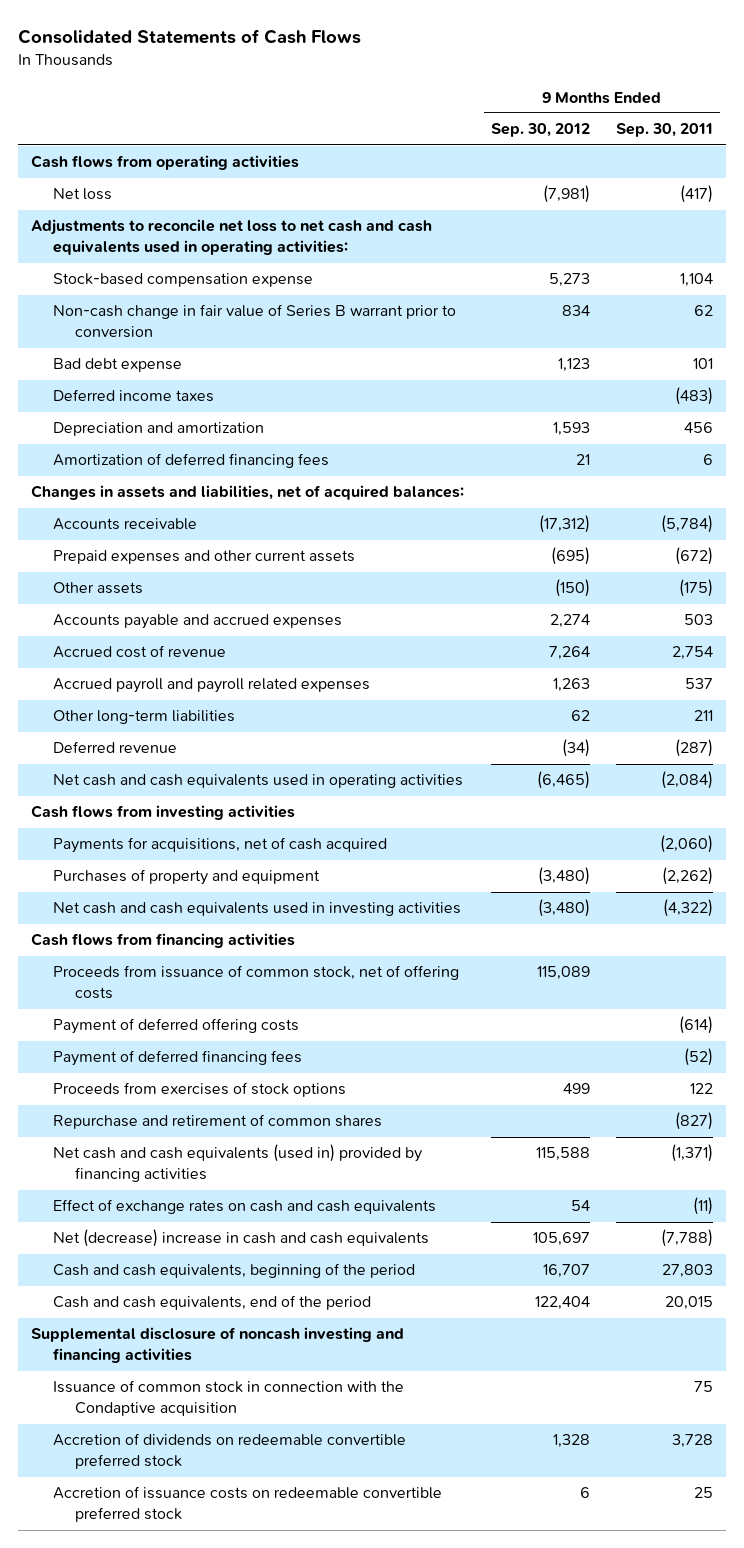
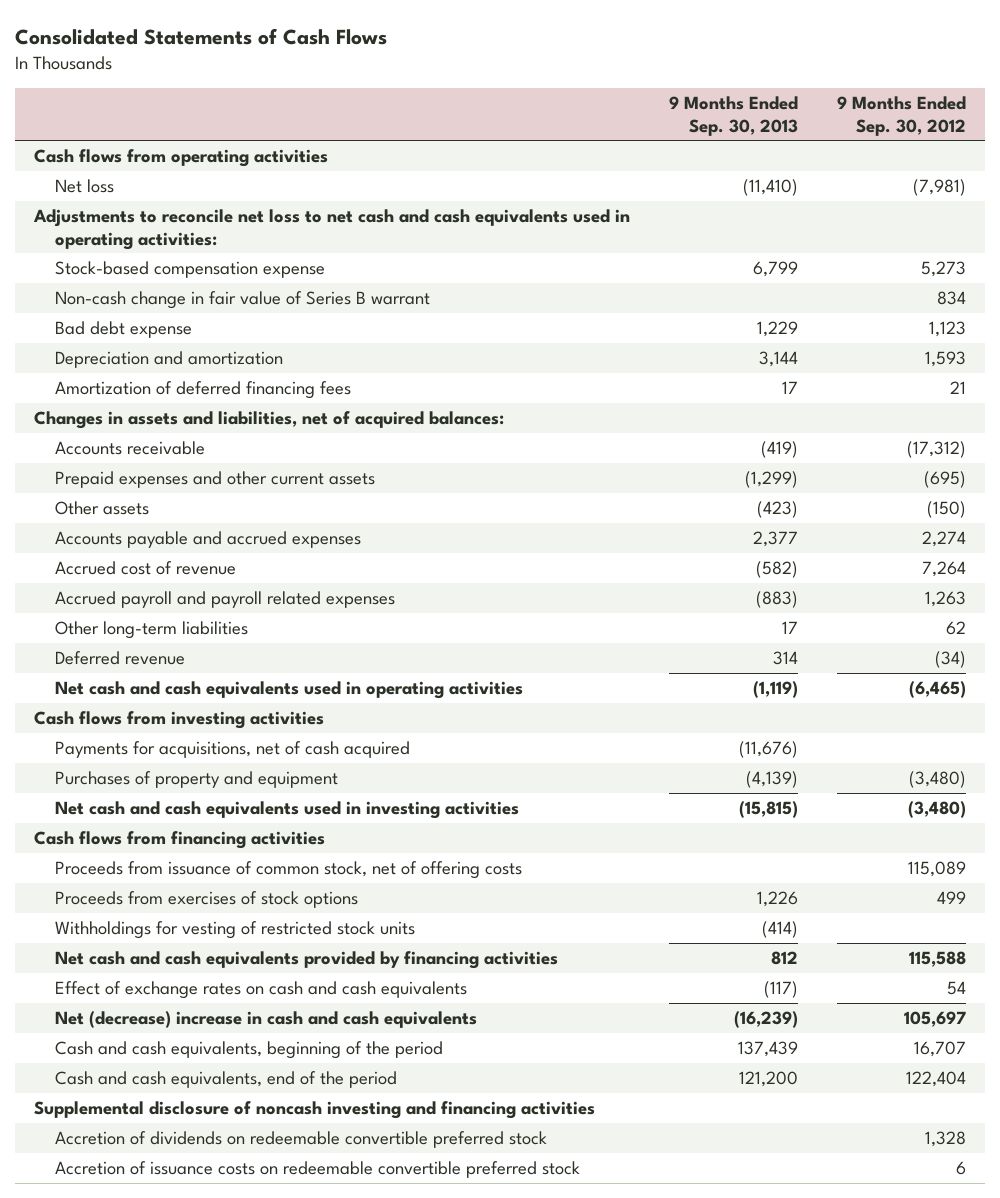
[616,123,714,138] Sep. 30, 2011 -> none
none -> [669,96,799,136] 9 Months Ended Sep. 30, 2013
[52,304,456,339] Non-cash change in fair value of Series B warrant prior to conversion -> [55,290,431,309] Non-cash change in fair value of Series B warrant
[52,389,214,403] Deferred income taxes -> none
[52,1018,299,1035] Payment of deferred offering costs -> none
[52,1050,302,1067] Payment of deferred financing fees -> none
[52,1114,382,1130] Repurchase and retirement of common shares -> none
none -> [55,920,416,939] Withholdings for vesting of restricted stock units
[52,1144,422,1183] Net cash and cash equivalents (used in) provided by financing activities -> [55,950,559,969] Net cash and cash equivalents provided by financing activities
[52,1380,404,1417] Issuance of common stock in connection with the Condaptive acquisition -> none

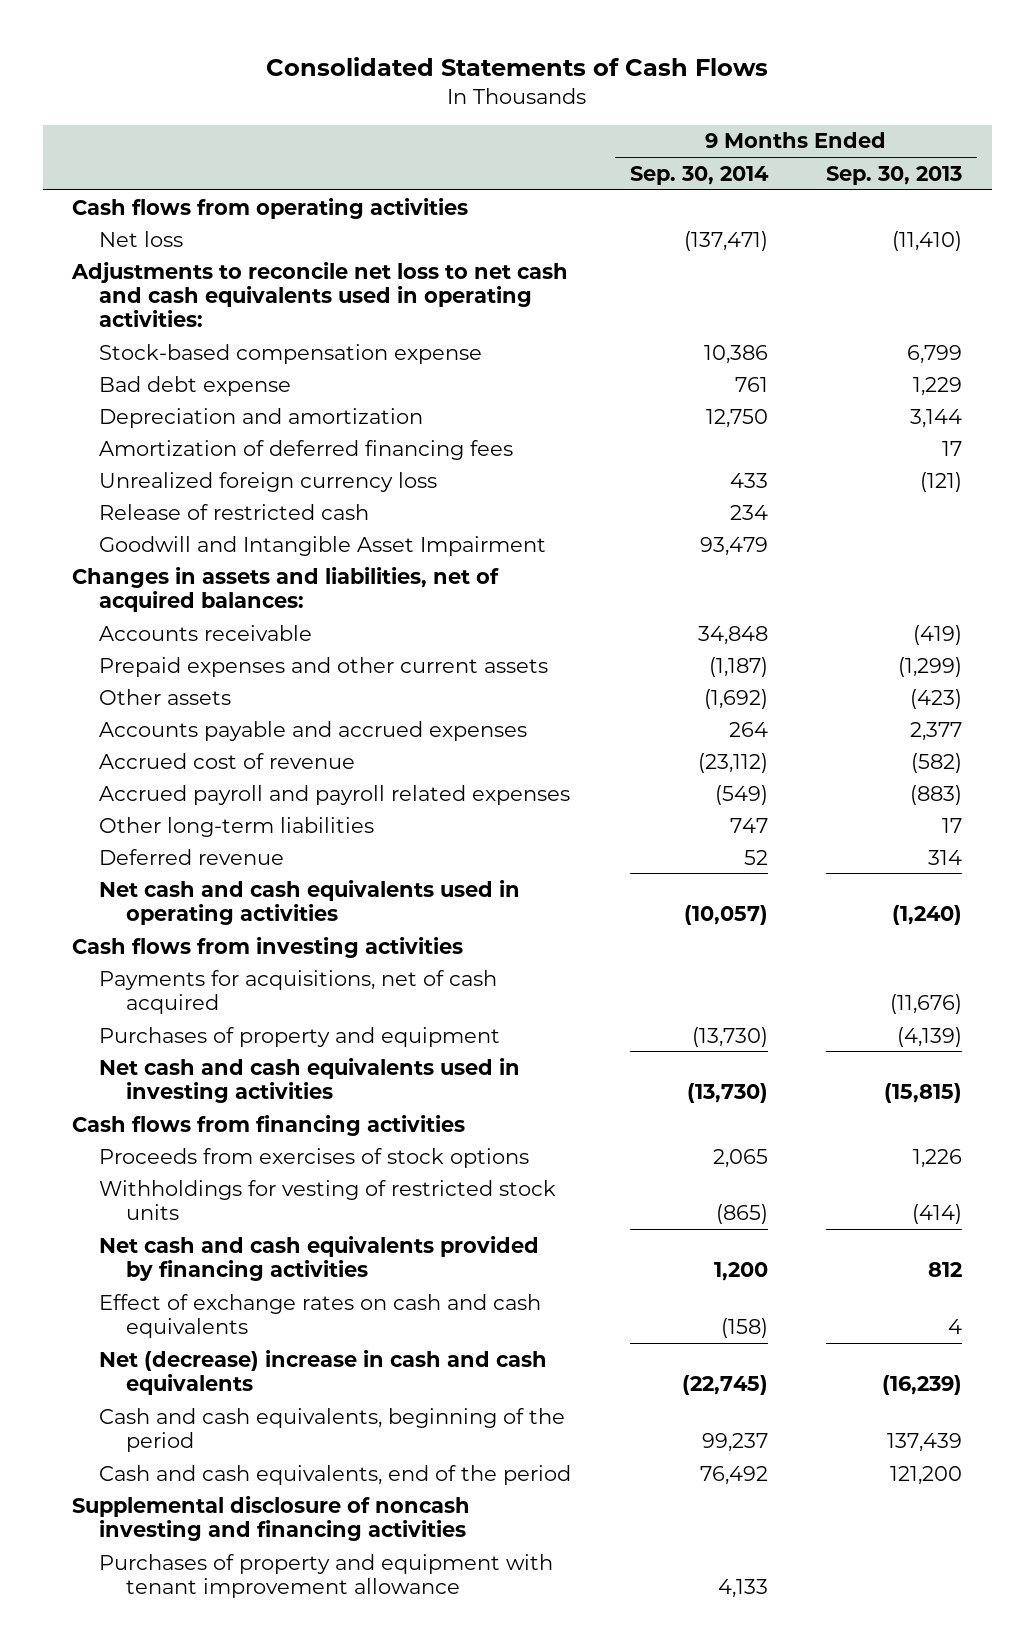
[836,96,966,136] 9 Months Ended Sep. 30, 2012 -> none
none -> [629,165,769,185] Sep. 30, 2014
[55,290,431,309] Non-cash change in fair value of Series B warrant -> none
none -> [99,471,438,492] Unrealized foreign currency loss
none -> [99,503,370,520] Release of restricted cash
none -> [99,535,547,556] Goodwill and Intangible Asset Impairment
[753,680,799,698] (1,119) -> [892,904,963,925] (1,240)
[55,860,523,879] Proceeds from issuance of common stock, net of offering costs -> none
[764,980,799,998] (117) -> [948,1318,963,1334] 4
[55,1130,548,1148] Accretion of dividends on redeemable convertible preferred stock -> none
[55,1160,581,1178] Accretion of issuance costs on redeemable convertible preferred stock -> none
none -> [99,1553,554,1598] Purchases of property and equipment with tenant improvement allowance

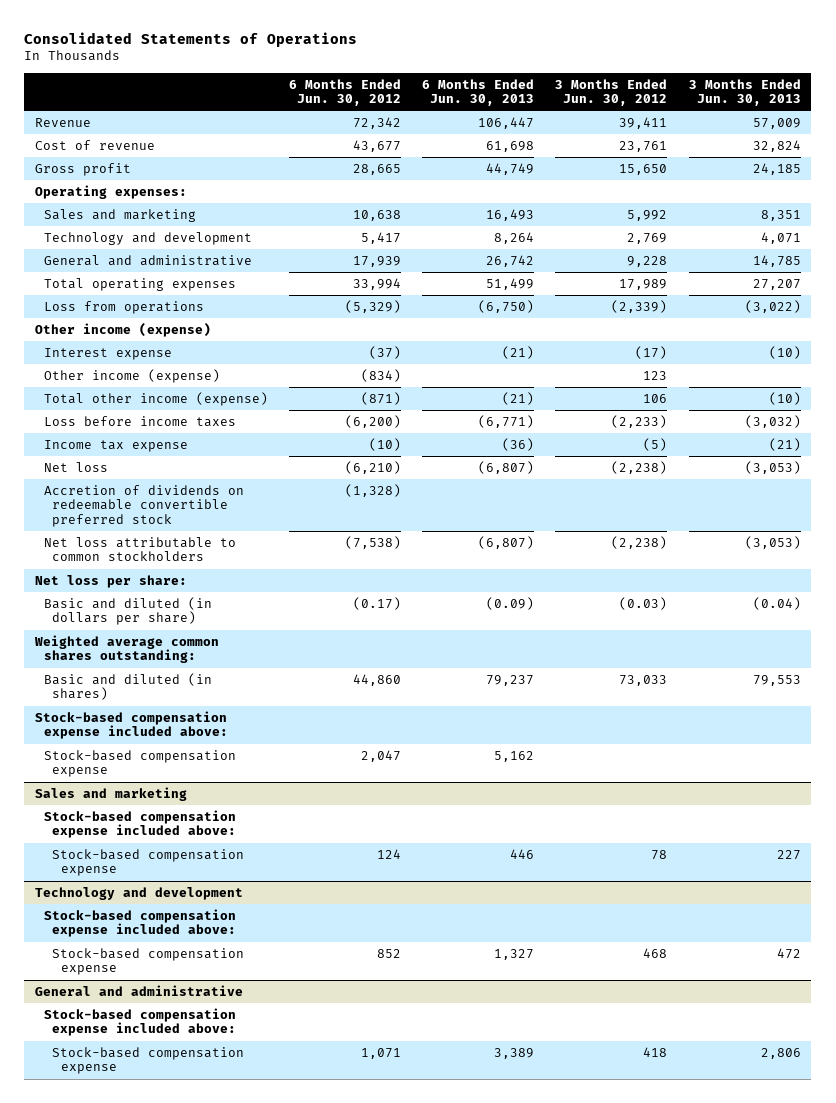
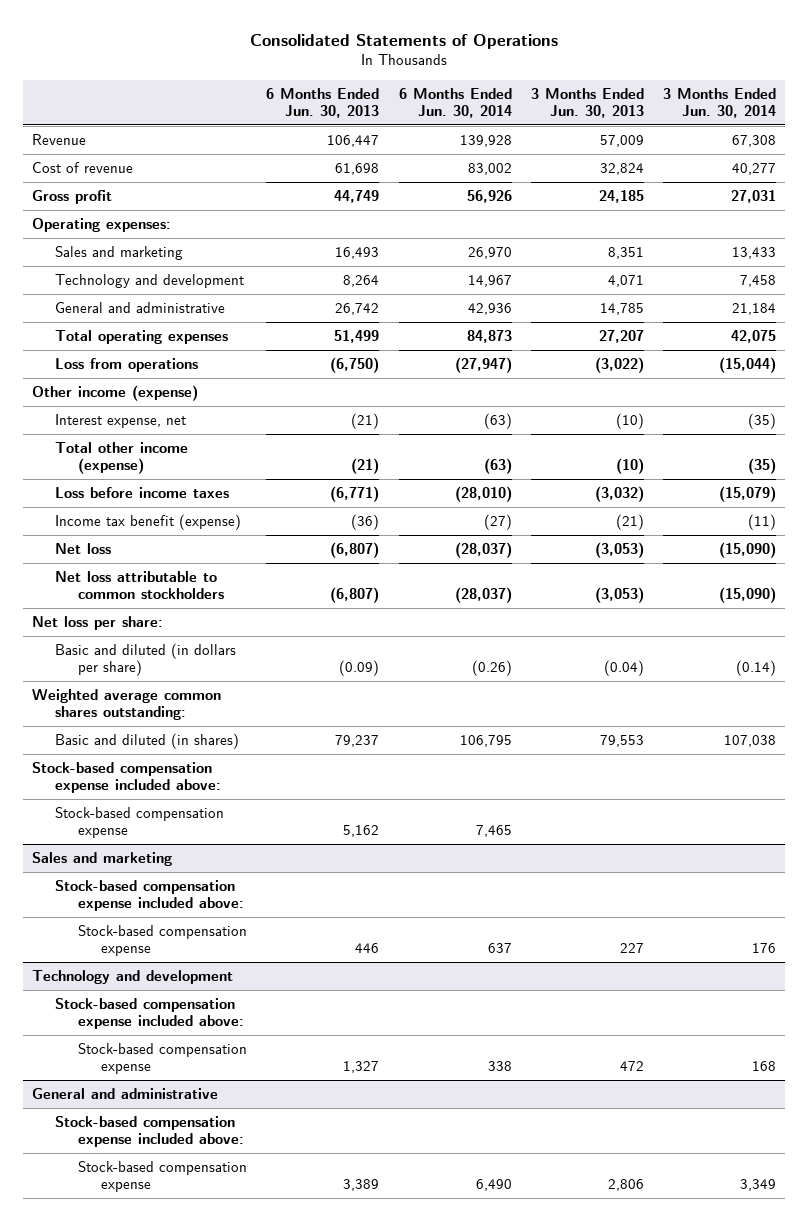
[288,78,401,106] 6 Months Ended Jun. 30, 2012 -> none
[555,78,668,106] 3 Months Ended Jun. 30, 2012 -> none
none -> [398,87,512,119] 6 Months Ended Jun. 30, 2014
none -> [662,87,776,119] 3 Months Ended Jun. 30, 2014
[43,368,220,383] Other income (expense) -> none
[43,347,172,360] Interest expense -> [55,413,187,428] Interest expense, net
[43,439,188,452] Income tax expense -> [55,513,242,530] Income tax benefit (expense)
[43,484,244,527] Accretion of dividends on redeemable convertible preferred stock -> none

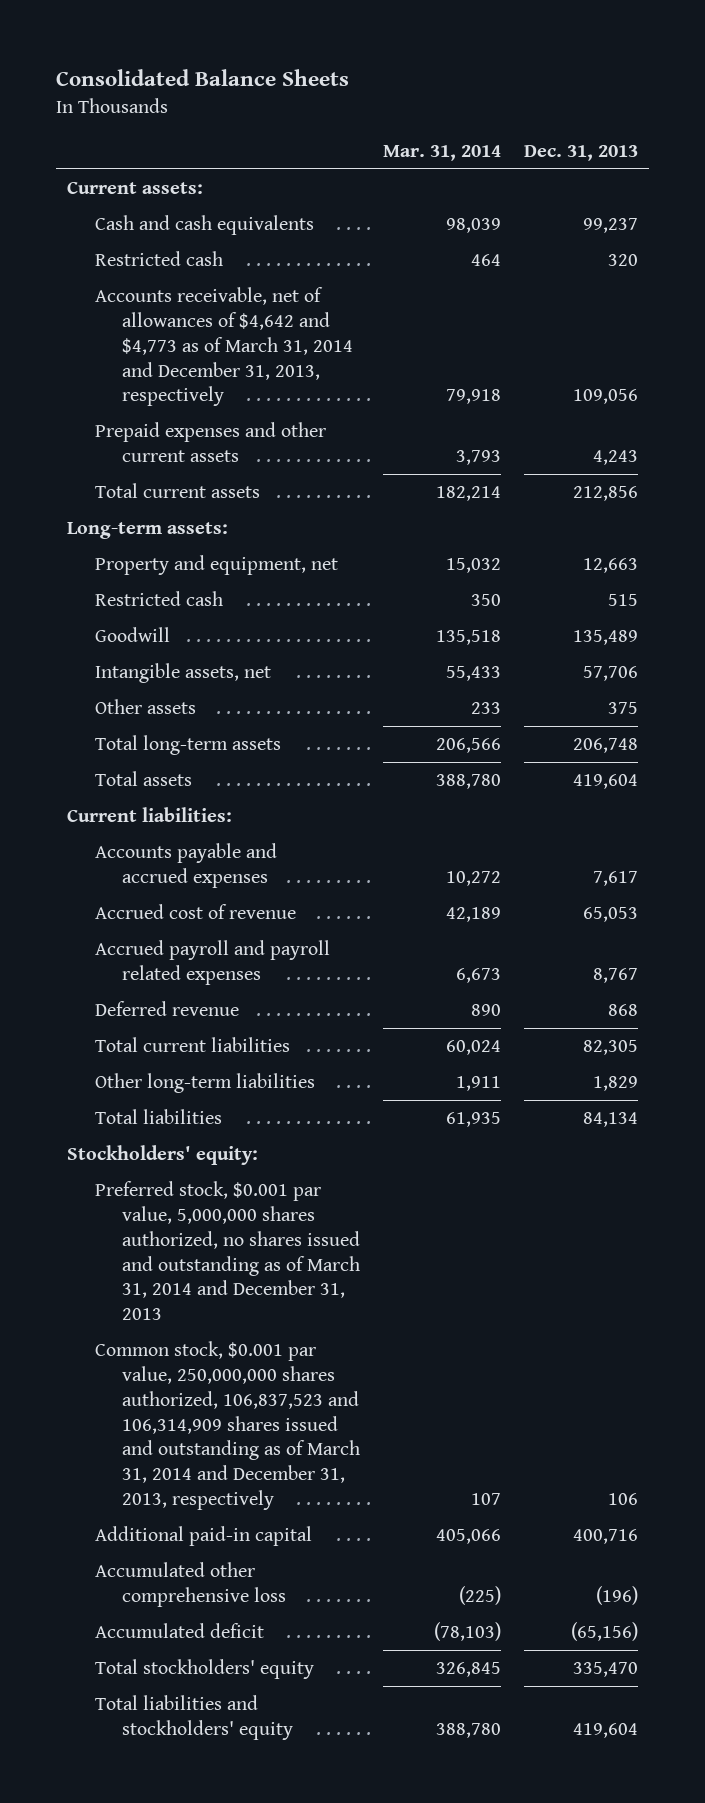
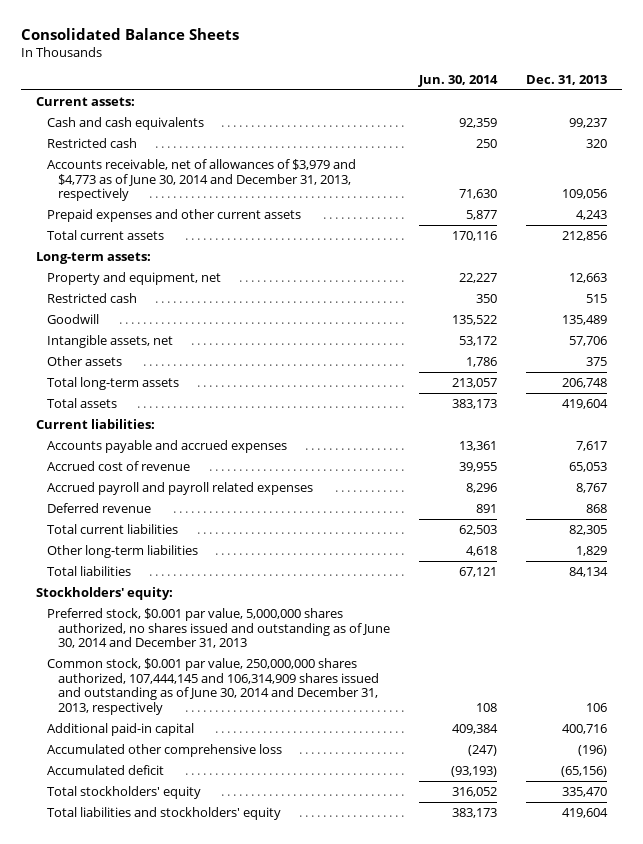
[382,144,501,161] Mar. 31, 2014 -> none
none -> [417,74,498,87] Jun. 30, 2014
[94,287,353,407] Accounts receivable, net of allowances of $4,642 and $4,773 as of March 31, 2014 and December 31, 2013, respectively -> [46,158,356,202] Accounts receivable, net of allowances of $3,979 and $4,773 as of June 30, 2014 and December 31, 2013, respectively
[94,1181,360,1321] Preferred stock, $0.001 par value, 5,000,000 shares authorized, no shares issued and outstanding as of March 31, 2014 and December 31, 2013 -> [46,607,390,649] Preferred stock, $0.001 par value, 5,000,000 shares authorized, no shares issued and outstanding as of June 30, 2014 and December 31, 2013
[94,1341,360,1511] Common stock, $0.001 par value, 250,000,000 shares authorized, 106,837,523 and 106,314,909 shares issued and outstanding as of March 31, 2014 and December 31, 2013, respectively -> [46,657,379,716] Common stock, $0.001 par value, 250,000,000 shares authorized, 107,444,145 and 106,314,909 shares issued and outstanding as of June 30, 2014 and December 31, 2013, respectively

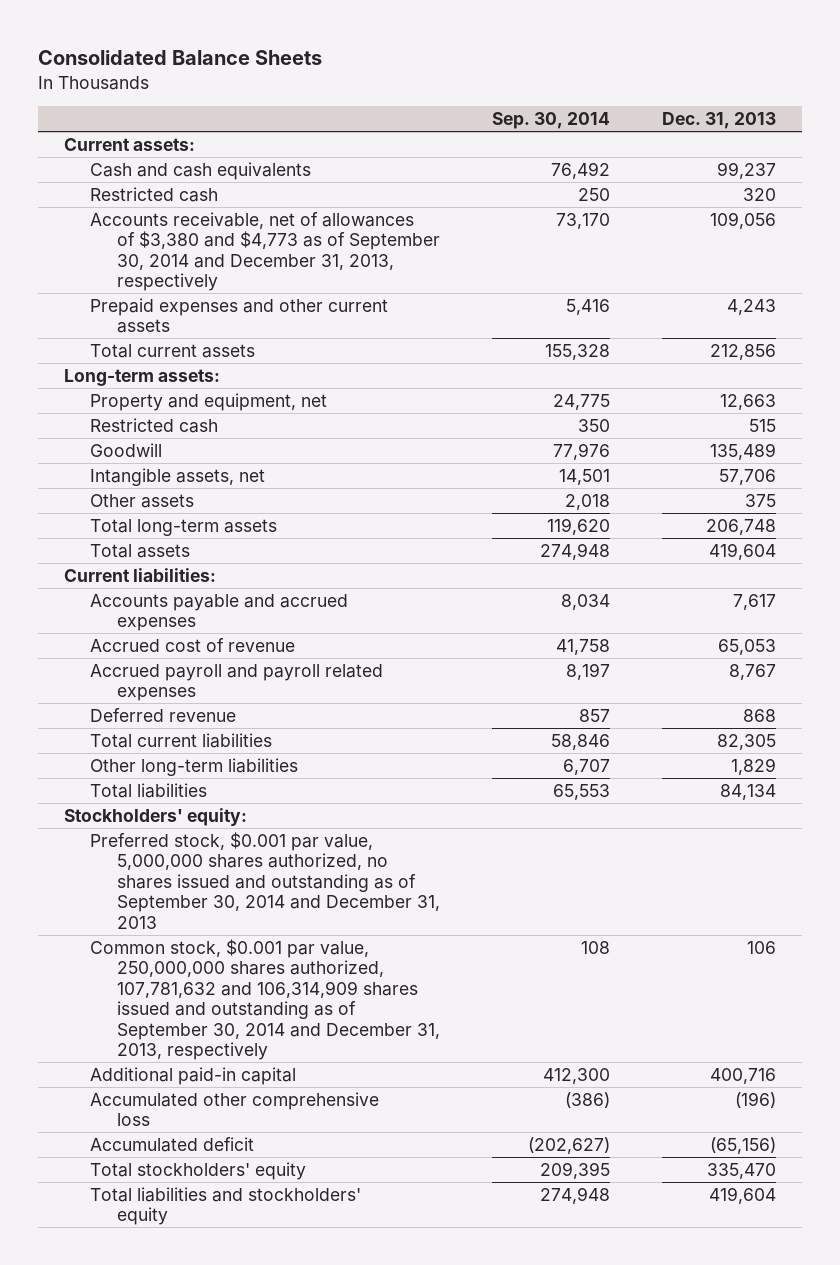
[417,74,498,87] Jun. 30, 2014 -> none
none -> [491,111,610,129] Sep. 30, 2014
[46,158,356,202] Accounts receivable, net of allowances of $3,979 and $4,773 as of June 30, 2014 and December 31, 2013, respectively -> [90,211,440,292] Accounts receivable, net of allowances of $3,380 and $4,773 as of September 30, 2014 and December 31, 2013, respectively
[46,607,390,649] Preferred stock, $0.001 par value, 5,000,000 shares authorized, no shares issued and outstanding as of June 30, 2014 and December 31, 2013 -> [90,831,440,929] Preferred stock, $0.001 par value, 5,000,000 shares authorized, no shares issued and outstanding as of September 30, 2014 and December 31, 2013
[46,657,379,716] Common stock, $0.001 par value, 250,000,000 shares authorized, 107,444,145 and 106,314,909 shares issued and outstanding as of June 30, 2014 and December 31, 2013, respectively -> [90,938,440,1061] Common stock, $0.001 par value, 250,000,000 shares authorized, 107,781,632 and 106,314,909 shares issued and outstanding as of September 30, 2014 and December 31, 2013, respectively

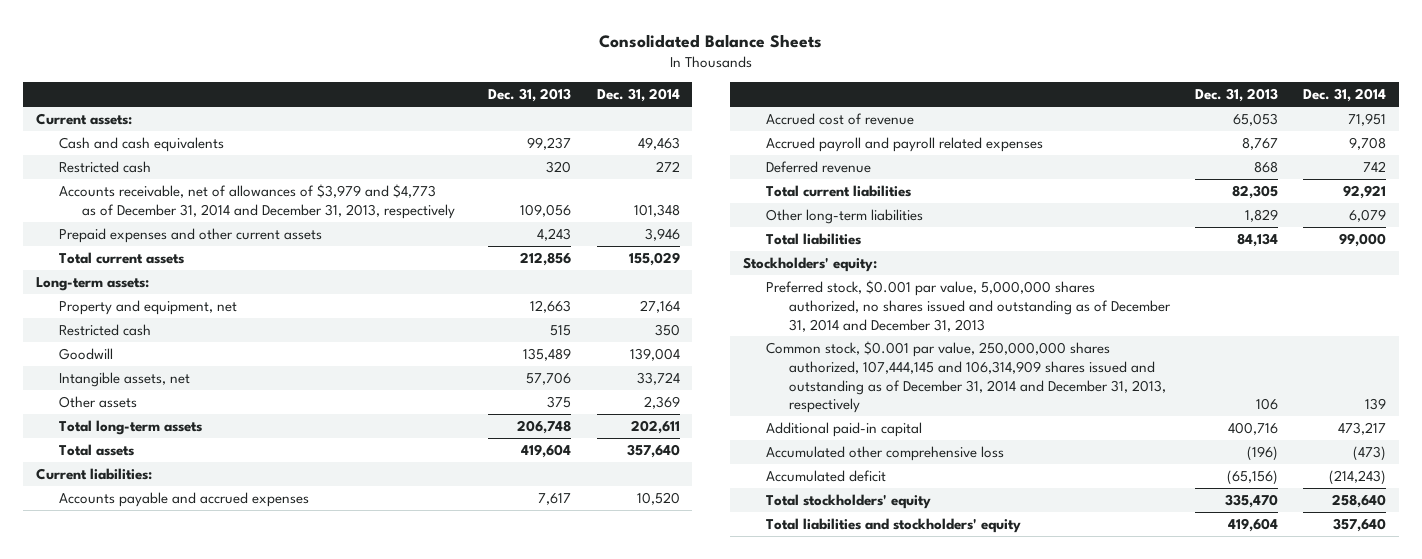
[491,111,610,129] Sep. 30, 2014 -> none
none -> [596,88,680,103] Dec. 31, 2014
[90,211,440,292] Accounts receivable, net of allowances of $3,380 and $4,773 as of September 30, 2014 and December 31, 2013, respectively -> [59,183,456,219] Accounts receivable, net of allowances of $3,979 and $4,773 as of December 31, 2014 and December 31, 2013, respectively
[90,831,440,929] Preferred stock, $0.001 par value, 5,000,000 shares authorized, no shares issued and outstanding as of September 30, 2014 and December 31, 2013 -> [765,279,1171,332] Preferred stock, $0.001 par value, 5,000,000 shares authorized, no shares issued and outstanding as of December 31, 2014 and December 31, 2013
[90,938,440,1061] Common stock, $0.001 par value, 250,000,000 shares authorized, 107,781,632 and 106,314,909 shares issued and outstanding as of September 30, 2014 and December 31, 2013, respectively -> [765,340,1166,414] Common stock, $0.001 par value, 250,000,000 shares authorized, 107,444,145 and 106,314,909 shares issued and outstanding as of December 31, 2014 and December 31, 2013, respectively

